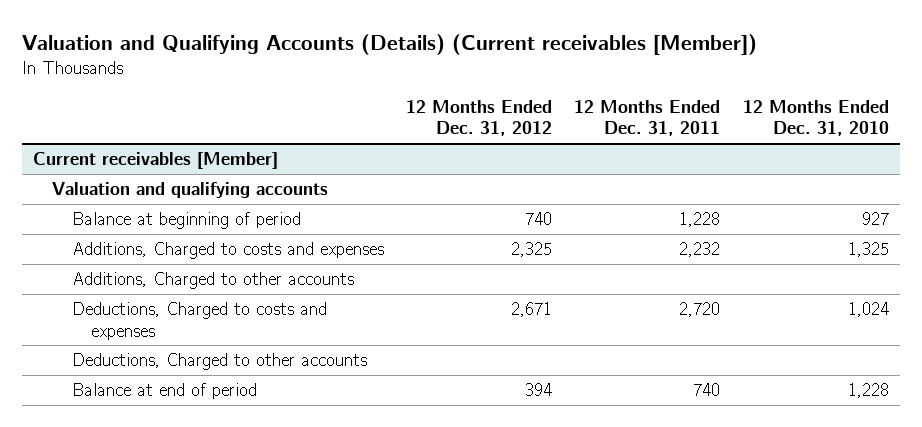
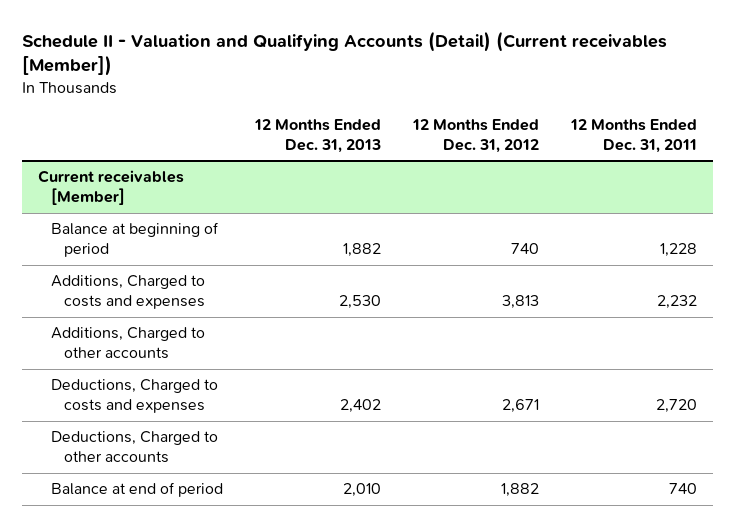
[21,33,757,55] Valuation and Qualifying Accounts (Details) (Current receivables [Member]) -> [21,30,667,77] Schedule II - Valuation and Qualifying Accounts (Detail) (Current receivables [Member])
[742,100,889,137] 12 Months Ended Dec. 31, 2010 -> none
none -> [253,118,381,153] 12 Months Ended Dec. 31, 2013
[52,182,329,199] Valuation and qualifying accounts -> none
[511,242,553,258] 2,325 -> [501,295,539,310] 3,813
[525,383,553,397] 394 -> [500,483,539,498] 1,882

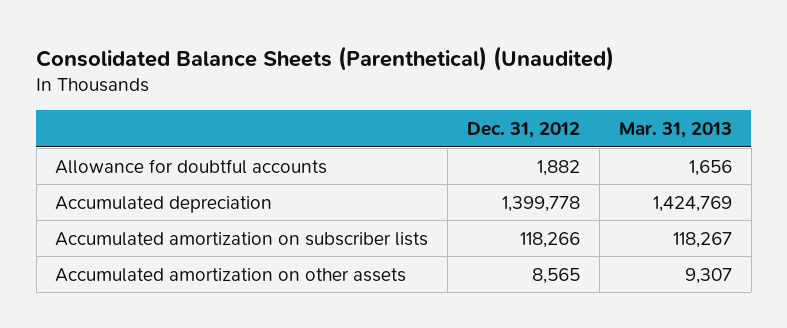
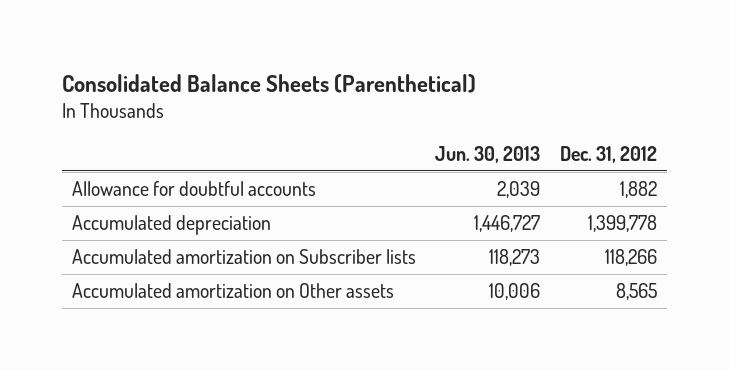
[36,45,615,71] Consolidated Balance Sheets (Parenthetical) (Unaudited) -> [61,73,476,93] Consolidated Balance Sheets (Parenthetical)
[618,121,732,138] Mar. 31, 2013 -> none
none -> [435,146,541,164] Jun. 30, 2013
[55,231,429,246] Accumulated amortization on subscriber lists -> [71,248,416,264] Accumulated amortization on Subscriber lists
[55,267,407,282] Accumulated amortization on other assets -> [71,282,394,298] Accumulated amortization on Other assets

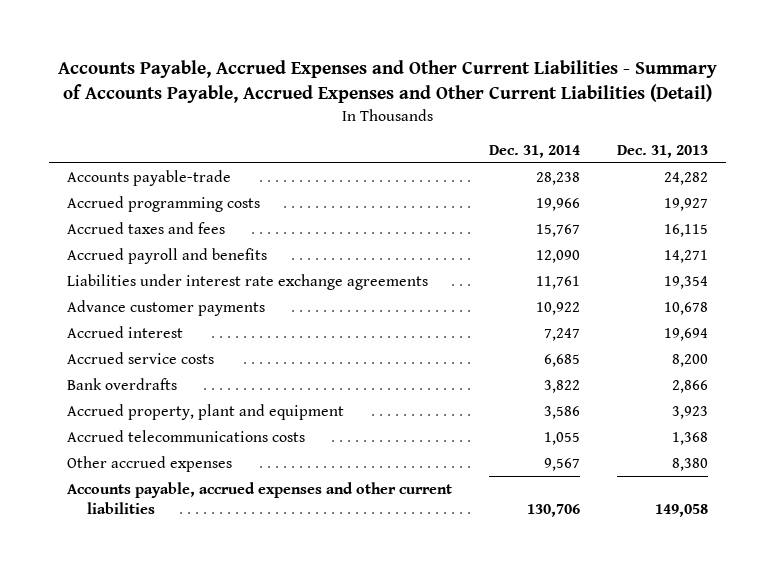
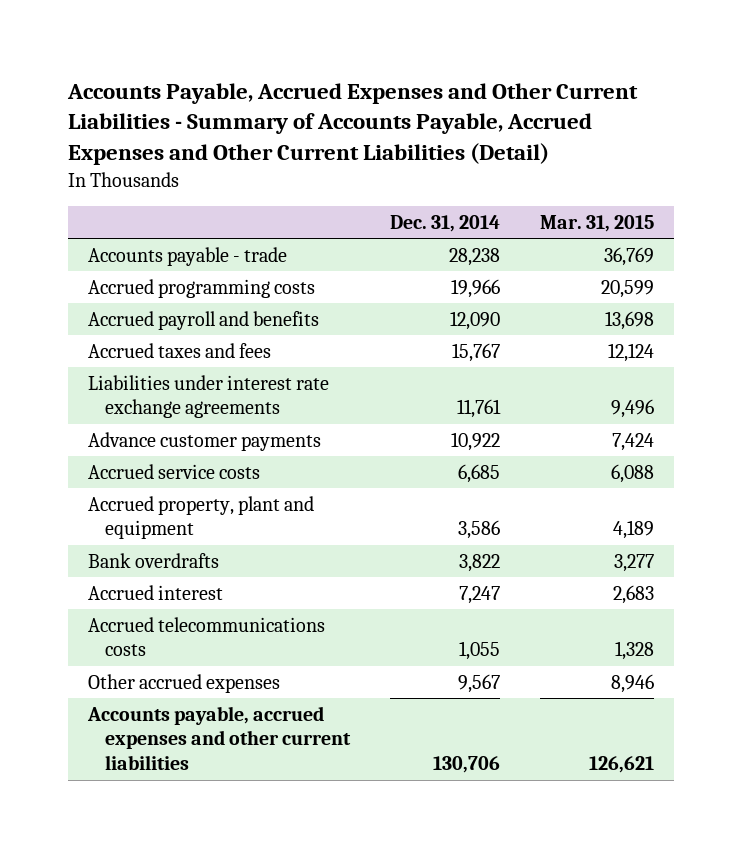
[616,144,708,158] Dec. 31, 2013 -> none
none -> [540,215,655,233] Mar. 31, 2015
[67,170,232,187] Accounts payable-trade -> [88,246,288,266] Accounts payable - trade
[67,222,226,235] Accrued taxes and fees -> [88,342,272,358] Accrued taxes and fees
[67,378,178,391] Bank overdrafts -> [88,552,220,568] Bank overdrafts
[67,326,184,339] Accrued interest -> [88,584,224,600] Accrued interest

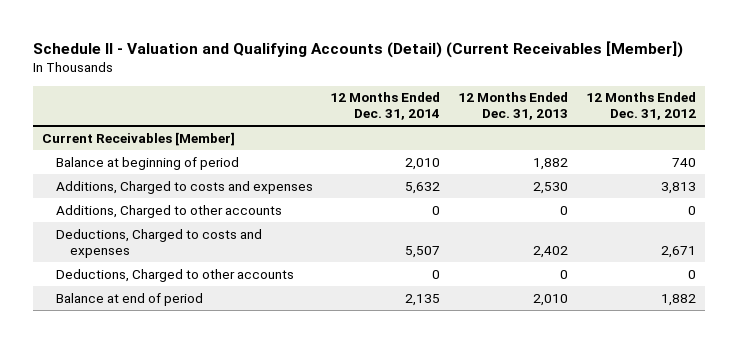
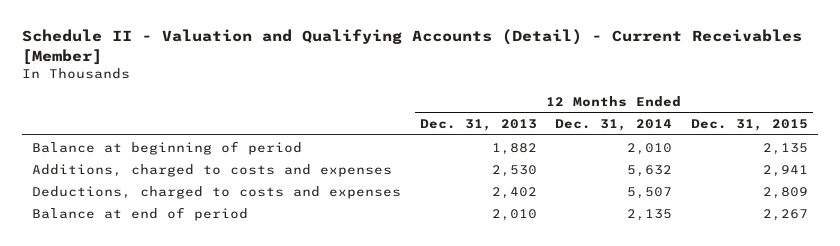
[33,40,684,58] Schedule II - Valuation and Qualifying Accounts (Detail) (Current Receivables [Member]) -> [22,29,803,65] Schedule II - Valuation and Qualifying Accounts (Detail) - Current Receivables [Member]
[585,92,696,121] 12 Months Ended Dec. 31, 2012 -> none
none -> [691,119,809,132] Dec. 31, 2015
[41,131,235,146] Current Receivables [Member] -> none
[55,204,282,218] Additions, Charged to other accounts -> none
[55,268,294,282] Deductions, Charged to other accounts -> none
[55,180,313,194] Additions, Charged to costs and expenses -> [31,163,392,177] Additions, charged to costs and expenses
[55,228,262,258] Deductions, Charged to costs and expenses -> [31,185,401,199] Deductions, charged to costs and expenses

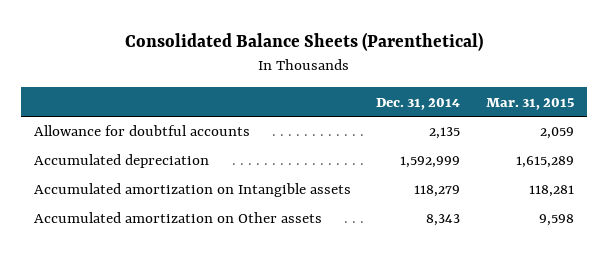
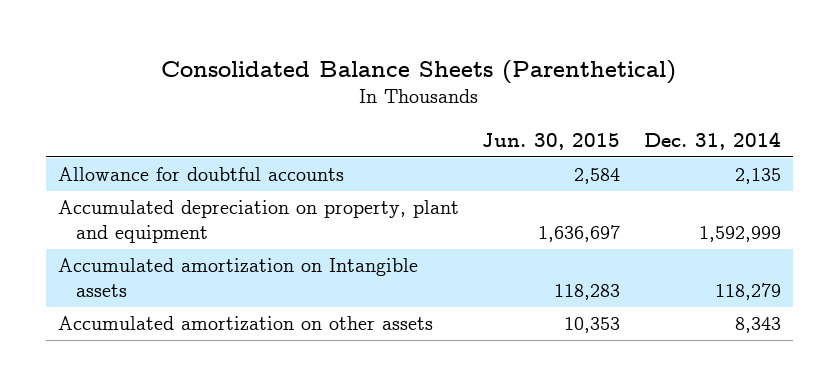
[486,97,575,110] Mar. 31, 2015 -> none
none -> [482,132,621,150] Jun. 30, 2015
[33,154,209,169] Accumulated depreciation -> [57,200,459,244] Accumulated depreciation on property, plant and equipment
[33,212,322,224] Accumulated amortization on Other assets -> [57,316,433,332] Accumulated amortization on other assets

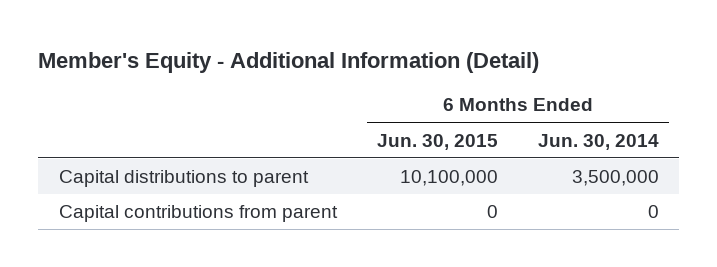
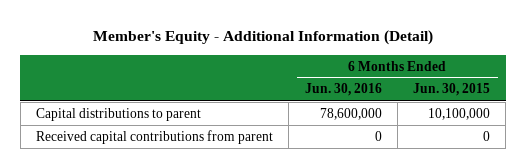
[537,133,659,150] Jun. 30, 2014 -> none
none -> [304,83,382,97] Jun. 30, 2016
[58,205,338,223] Capital contributions from parent -> [36,129,274,144] Received capital contributions from parent

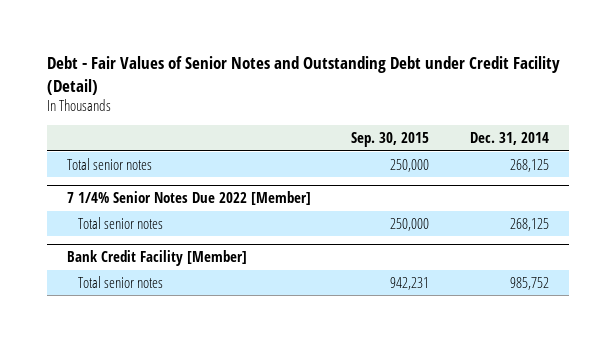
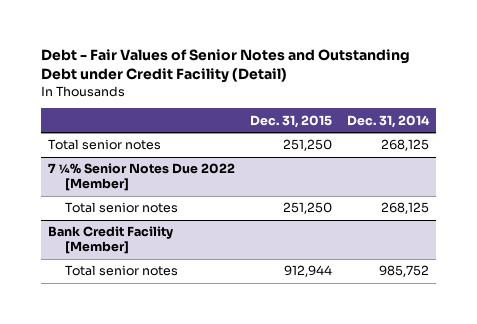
[351,132,430,148] Sep. 30, 2015 -> none
none -> [250,114,333,128] Dec. 31, 2015
[67,191,312,206] 7 1/4% Senior Notes Due 2022 [Member] -> [48,163,236,192] 7 ¼% Senior Notes Due 2022 [Member]

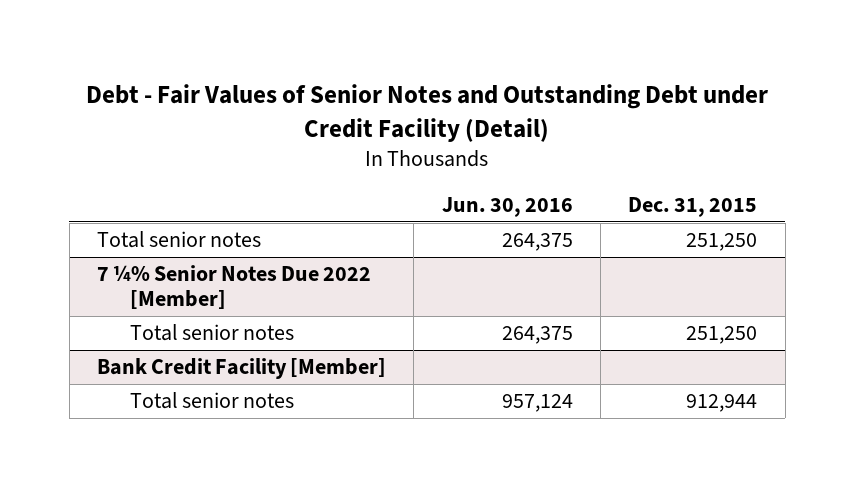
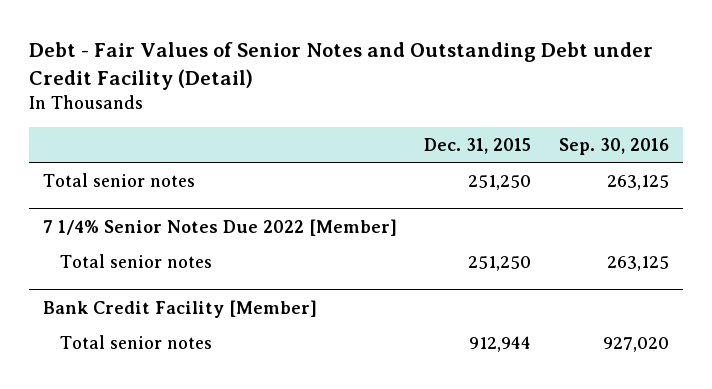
[441,196,573,217] Jun. 30, 2016 -> none
none -> [559,137,670,155] Sep. 30, 2016
[96,265,371,310] 7 ¼% Senior Notes Due 2022 [Member] -> [42,218,397,236] 7 1/4% Senior Notes Due 2022 [Member]

